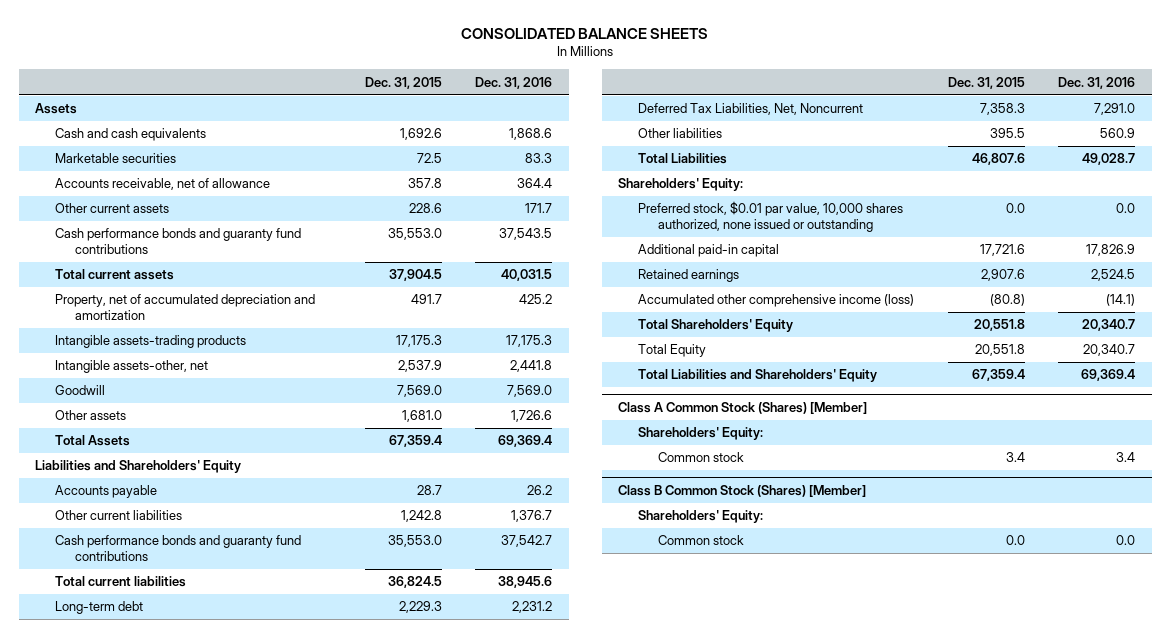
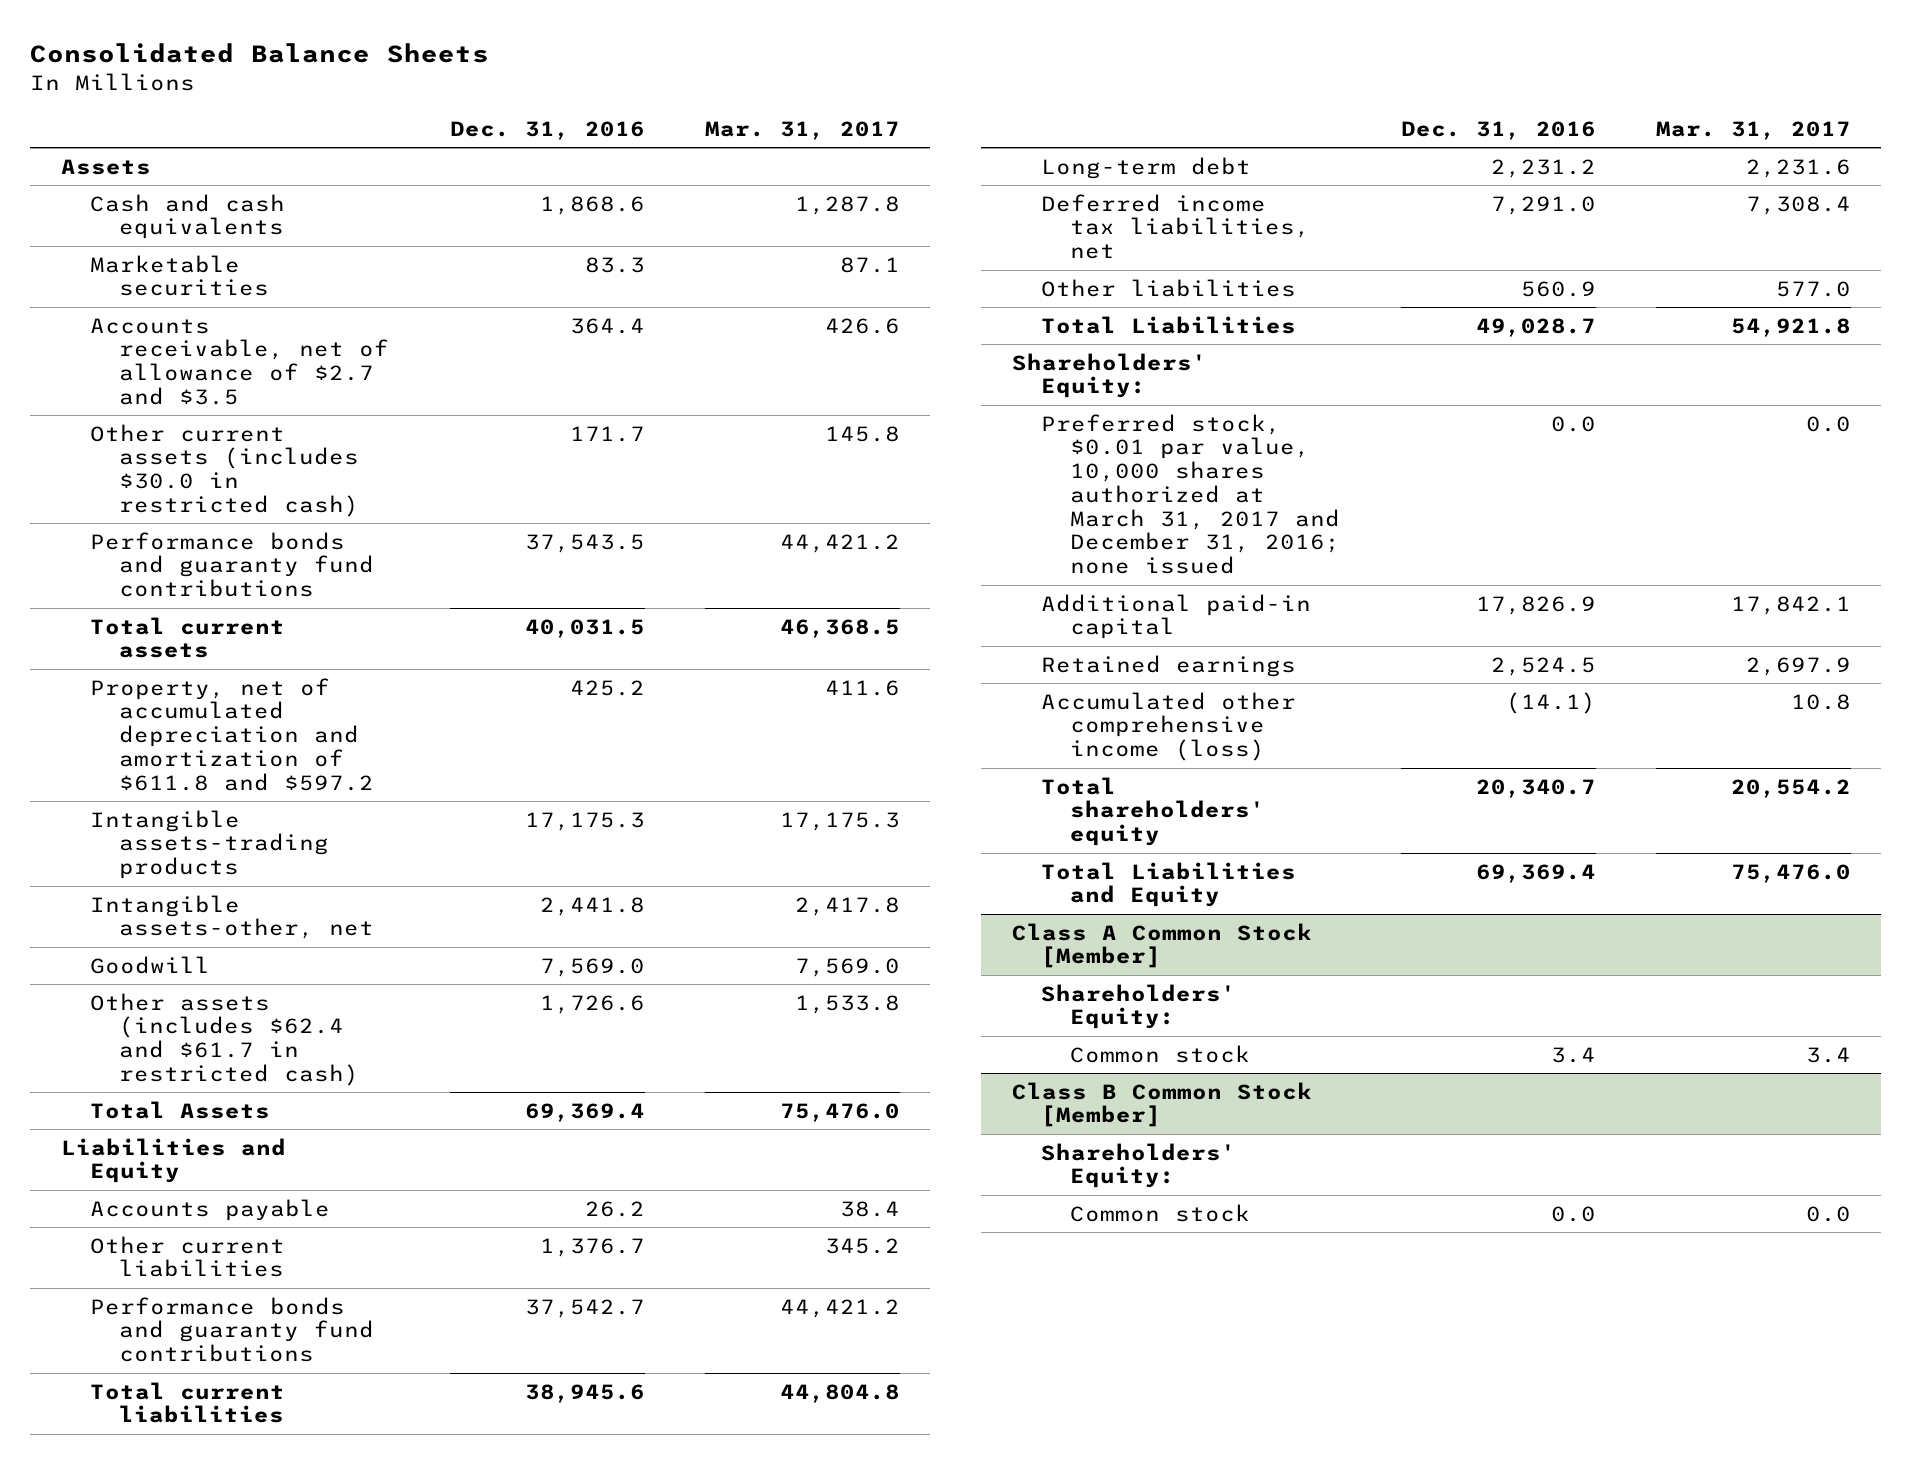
[461,27,709,39] CONSOLIDATED BALANCE SHEETS -> [30,43,490,64] Consolidated Balance Sheets
[364,76,442,89] Dec. 31, 2015 -> none
none -> [705,120,901,140] Mar. 31, 2017
[55,178,271,191] Accounts receivable, net of allowance -> [89,317,389,405] Accounts receivable, net of allowance of $2.7 and $3.5
[55,203,170,214] Other current assets -> [89,423,359,517] Other current assets (includes $30.0 in restricted cash)
[55,228,302,254] Cash performance bonds and guaranty fund contributions -> [89,531,374,598] Performance bonds and guaranty fund contributions
[55,294,316,320] Property, net of accumulated depreciation and amortization -> [89,677,374,791] Property, net of accumulated depreciation and amortization of $611.8 and $597.2
[55,410,127,421] Other assets -> [89,992,359,1086] Other assets (includes $62.4 and $61.7 in restricted cash)
[35,460,242,474] Liabilities and Shareholders' Equity -> [60,1137,286,1184] Liabilities and Equity
[55,535,302,561] Cash performance bonds and guaranty fund contributions -> [89,1296,374,1363] Performance bonds and guaranty fund contributions
[638,103,864,116] Deferred Tax Liabilities, Net, Noncurrent -> [1040,193,1310,260] Deferred income tax liabilities, net
[638,201,904,232] Preferred stock, $0.01 par value, 10,000 shares authorized, none issued or outstanding -> [1040,413,1340,575] Preferred stock, $0.01 par value, 10,000 shares authorized at March 31, 2017 and December 31, 2016; none issued
[638,344,707,358] Total Equity -> none
[638,319,794,333] Total Shareholders' Equity -> [1040,776,1265,847] Total shareholders' equity
[638,369,878,383] Total Liabilities and Shareholders' Equity -> [1040,861,1296,908] Total Liabilities and Equity
[618,402,868,415] Class A Common Stock (Shares) [Member] -> [1011,922,1312,969] Class A Common Stock [Member]
[618,485,867,498] Class B Common Stock (Shares) [Member] -> [1011,1081,1312,1128] Class B Common Stock [Member]

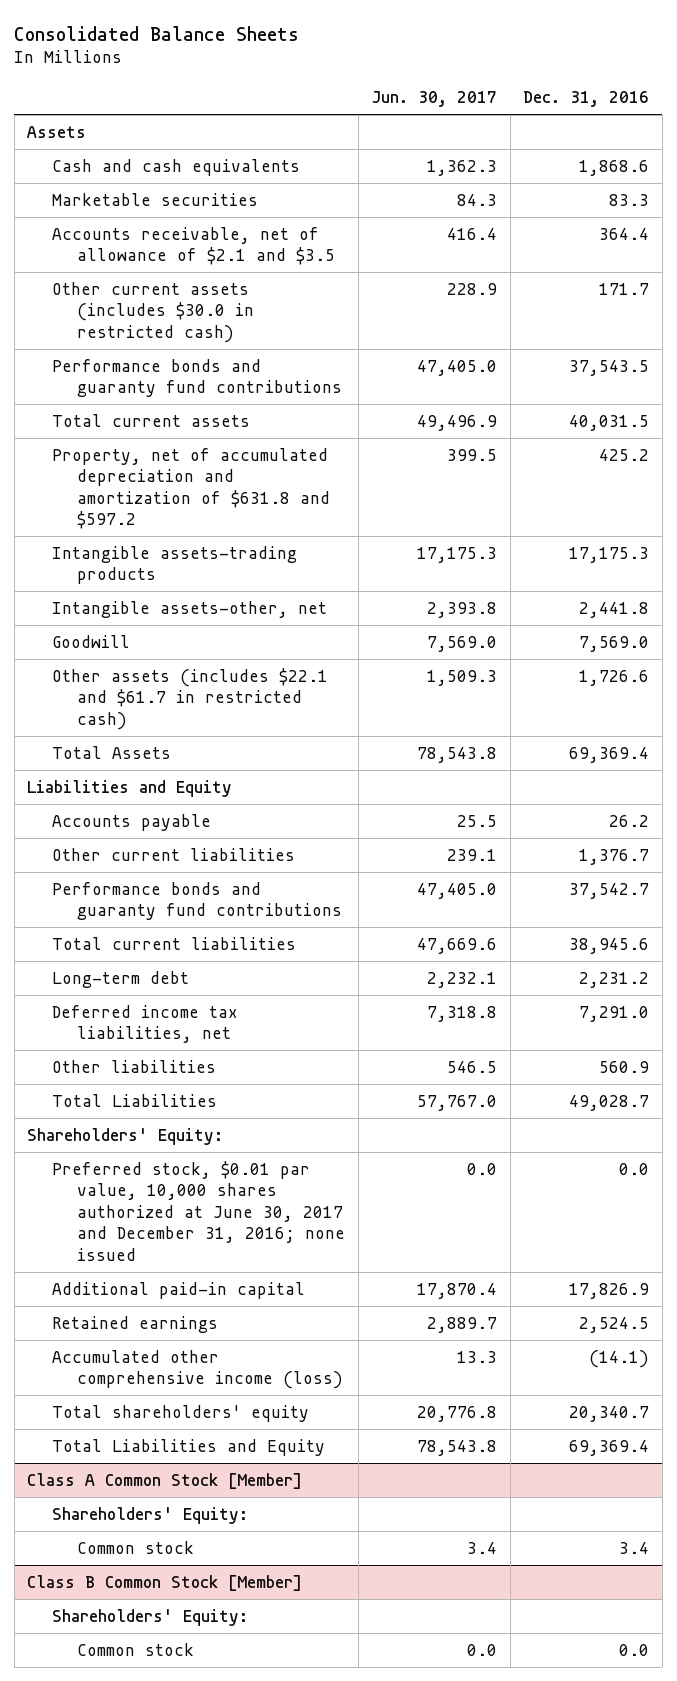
[705,120,901,140] Mar. 31, 2017 -> none
none -> [371,91,498,108] Jun. 30, 2017
[89,317,389,405] Accounts receivable, net of allowance of $2.7 and $3.5 -> [52,226,336,266] Accounts receivable, net of allowance of $2.1 and $3.5
[89,677,374,791] Property, net of accumulated depreciation and amortization of $611.8 and $597.2 -> [52,447,331,530] Property, net of accumulated depreciation and amortization of $631.8 and $597.2
[89,992,359,1086] Other assets (includes $62.4 and $61.7 in restricted cash) -> [52,667,329,730] Other assets (includes $22.1 and $61.7 in restricted cash)
[1040,413,1340,575] Preferred stock, $0.01 par value, 10,000 shares authorized at March 31, 2017 and December 31, 2016; none issued -> [52,1160,346,1261] Preferred stock, $0.01 par value, 10,000 shares authorized at June 30, 2017 and December 31, 2016; none issued

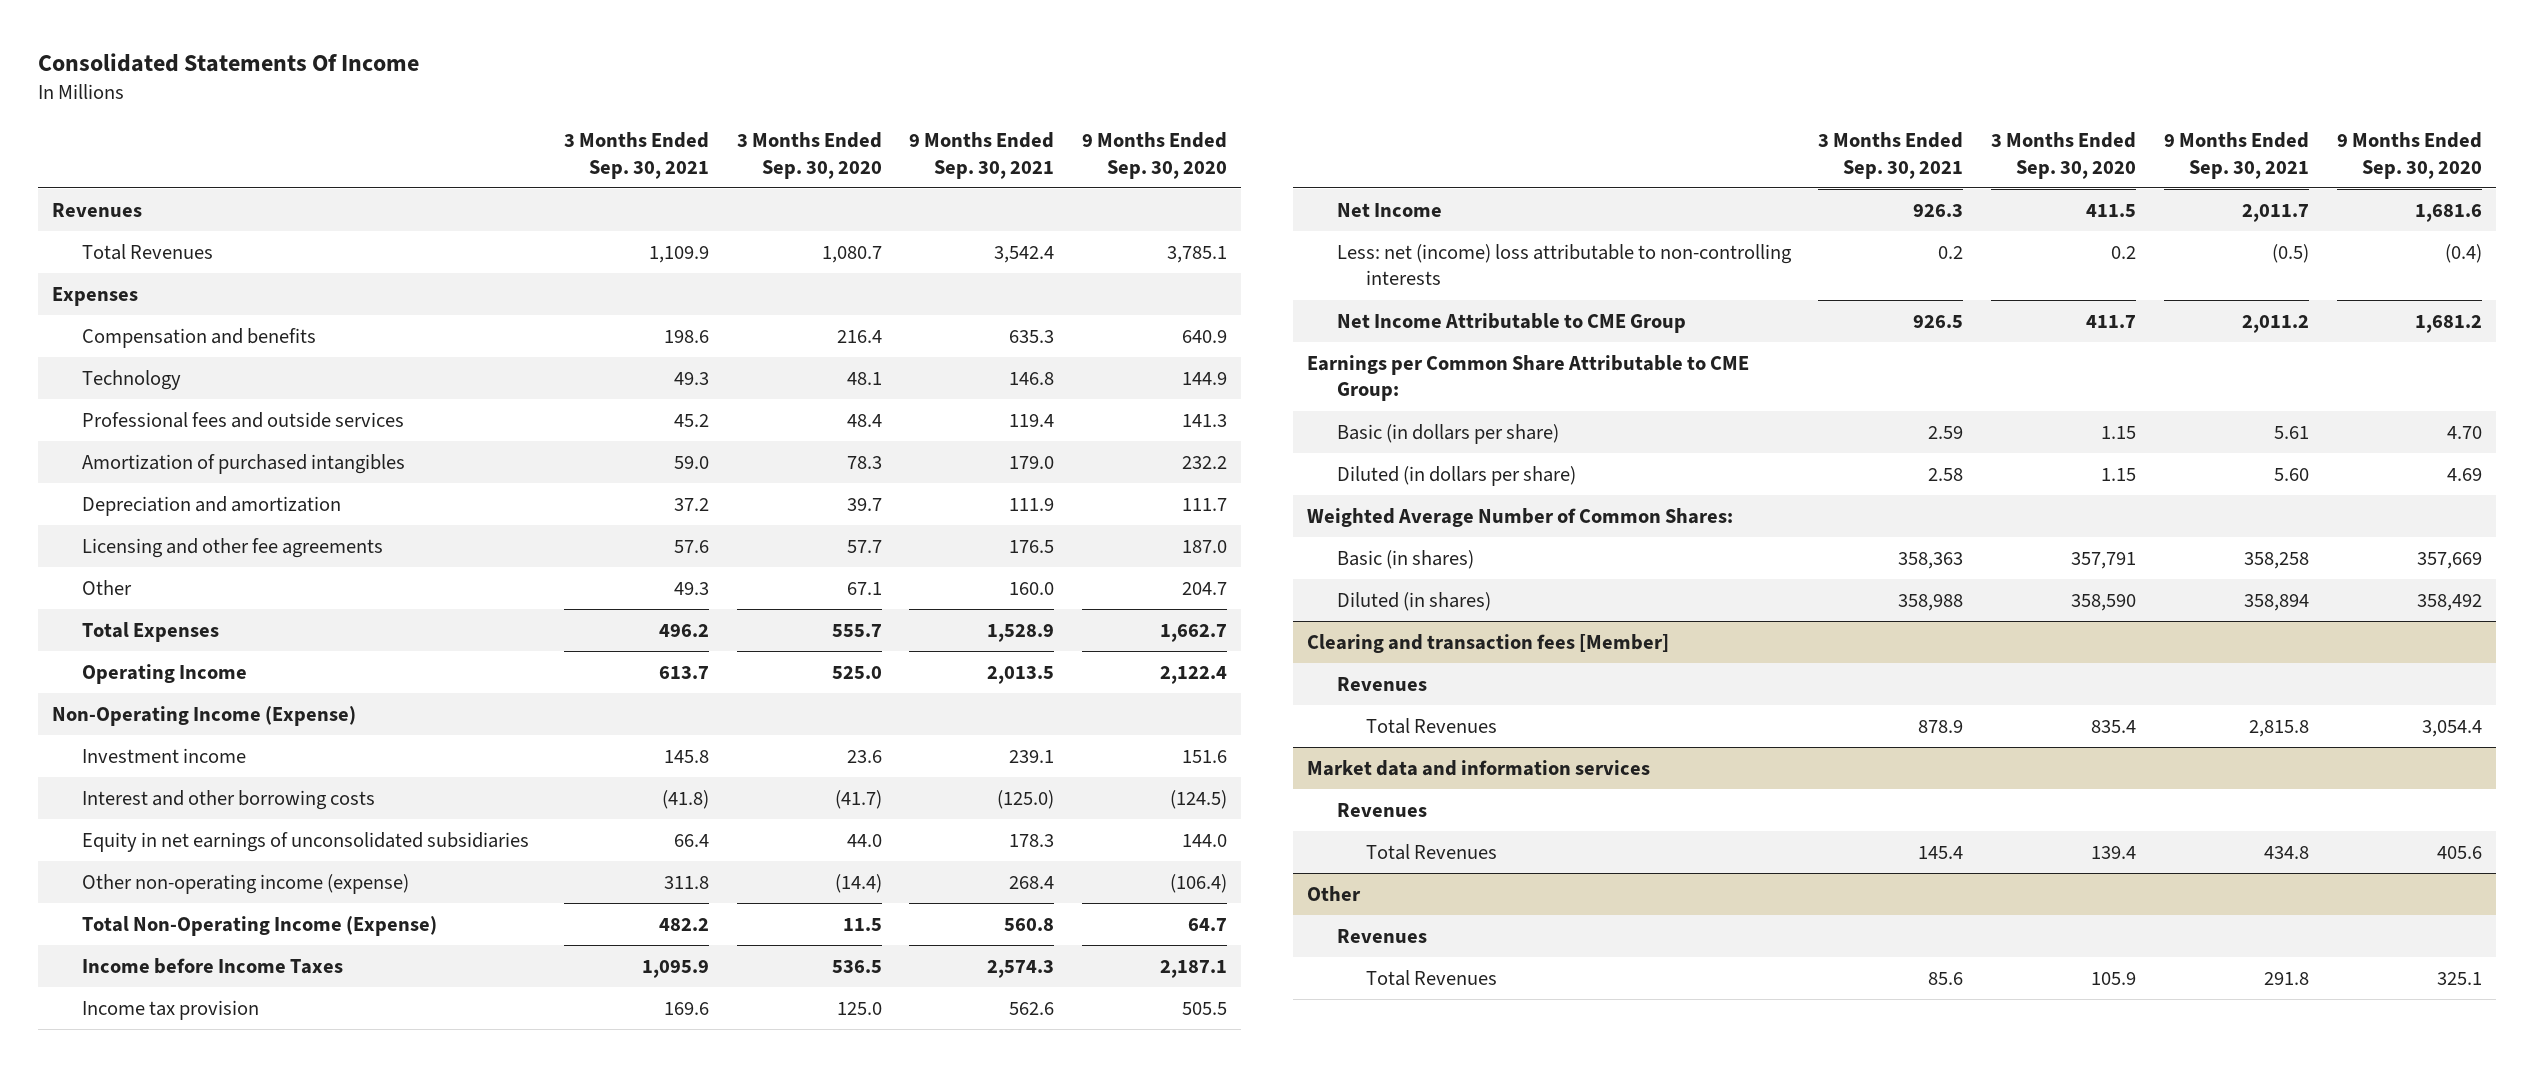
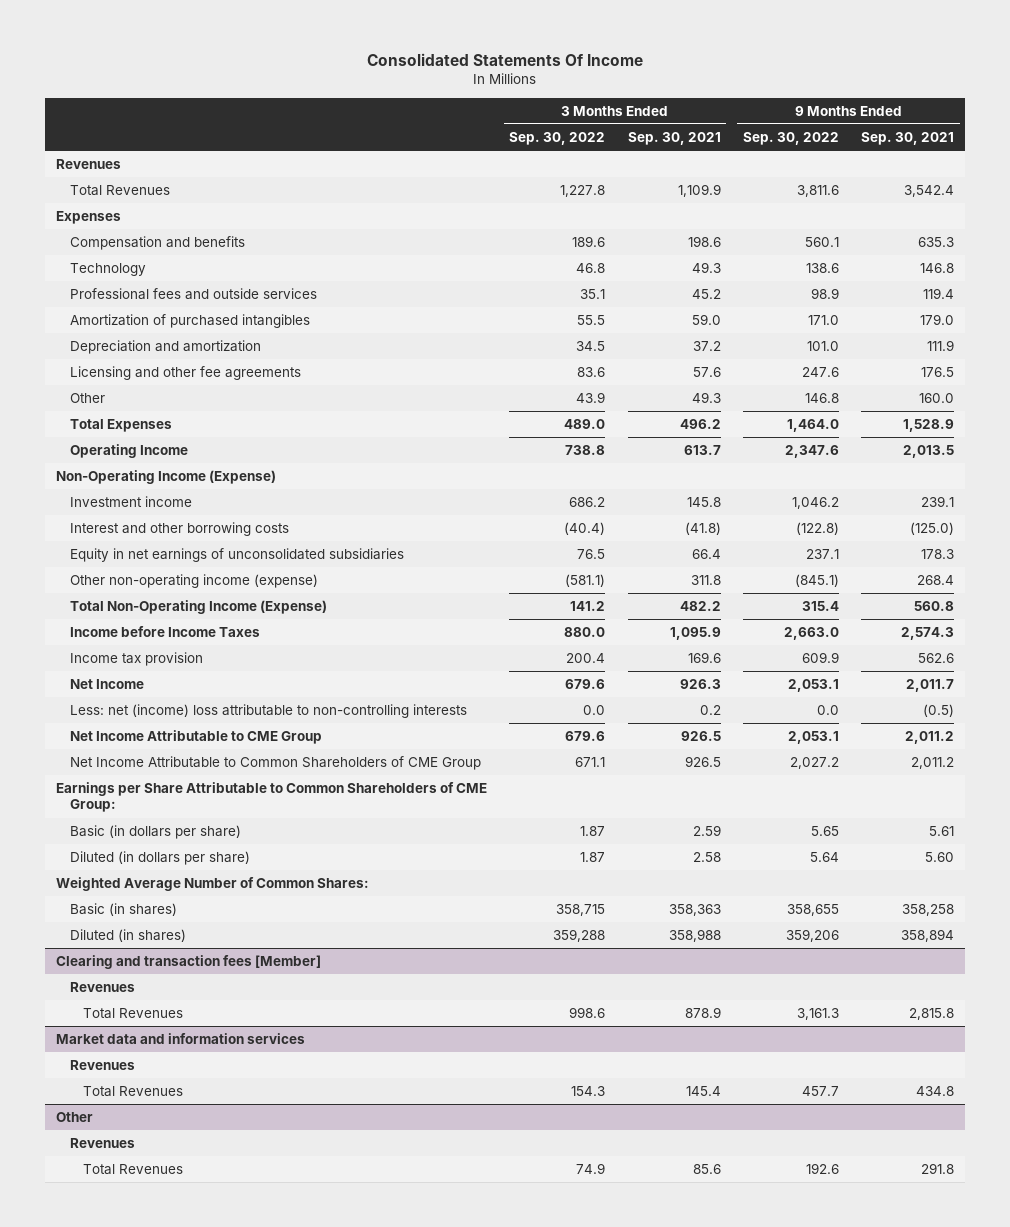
[736,132,882,179] 3 Months Ended Sep. 30, 2020 -> none
[1082,132,1228,179] 9 Months Ended Sep. 30, 2020 -> none
none -> [509,132,606,146] Sep. 30, 2022
none -> [742,132,839,146] Sep. 30, 2022
none -> [69,756,481,771] Net Income Attributable to Common Shareholders of CME Group
[1306,354,1749,402] Earnings per Common Share Attributable to CME Group: -> [55,782,487,813] Earnings per Share Attributable to Common Shareholders of CME Group:

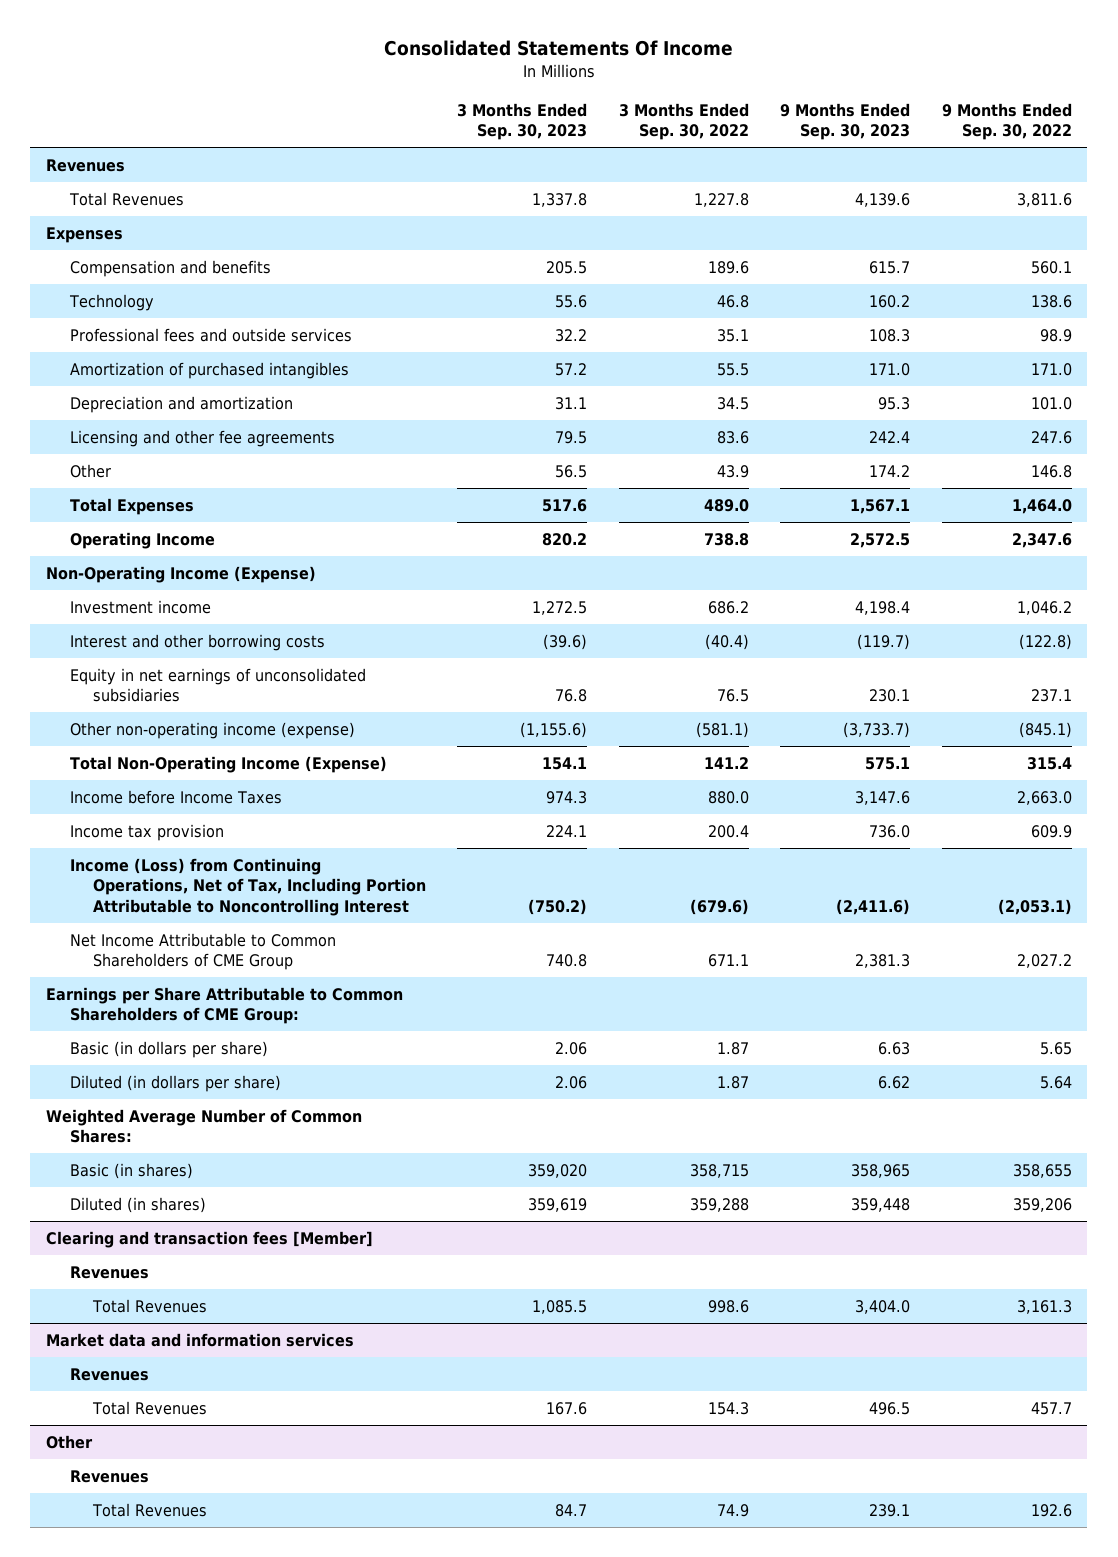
[627,132,721,146] Sep. 30, 2021 -> none
[861,132,955,146] Sep. 30, 2021 -> none
none -> [457,102,588,141] 3 Months Ended Sep. 30, 2023
none -> [780,102,911,141] 9 Months Ended Sep. 30, 2023
[69,679,144,690] Net Income -> none
[69,704,467,719] Less: net (income) loss attributable to non-controlling interests -> none
[69,730,322,745] Net Income Attributable to CME Group -> none
none -> [69,857,427,917] Income (Loss) from Continuing Operations, Net of Tax, Including Portion Attributable to Noncontrolling Interest

